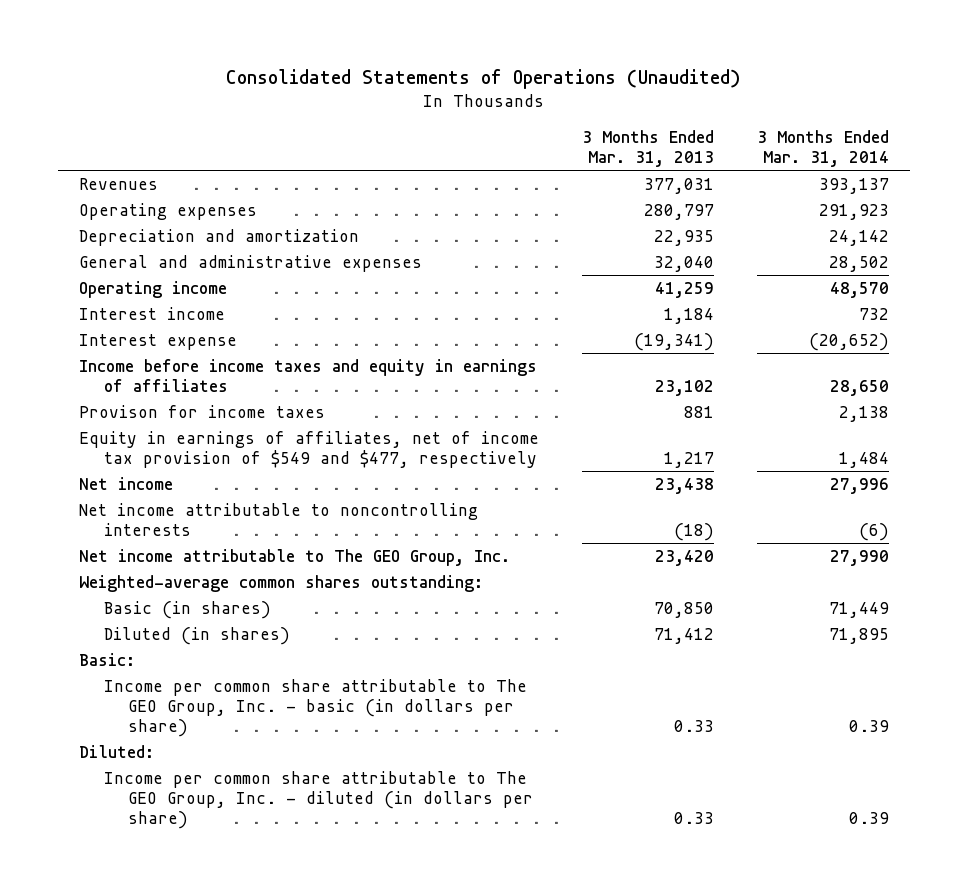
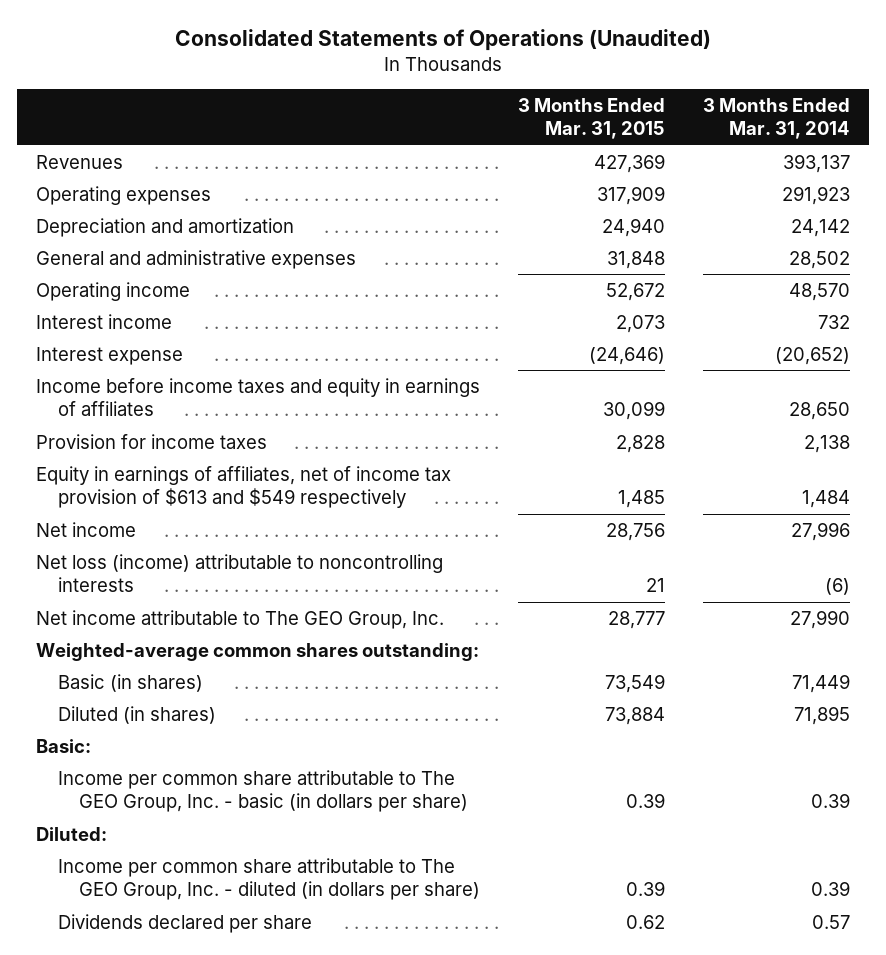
[582,130,715,168] 3 Months Ended Mar. 31, 2013 -> none
none -> [518,97,666,140] 3 Months Ended Mar. 31, 2015
[79,404,326,418] Provison for income taxes -> [36,433,268,449] Provision for income taxes
[79,430,540,468] Equity in earnings of affiliates, net of income tax provision of $549 and $477, respectively -> [36,465,452,509] Equity in earnings of affiliates, net of income tax provision of $613 and $549 respectively
[79,502,479,536] Net income attributable to noncontrolling interests -> [36,553,444,593] Net loss (income) attributable to noncontrolling interests
none -> [57,913,312,933] Dividends declared per share

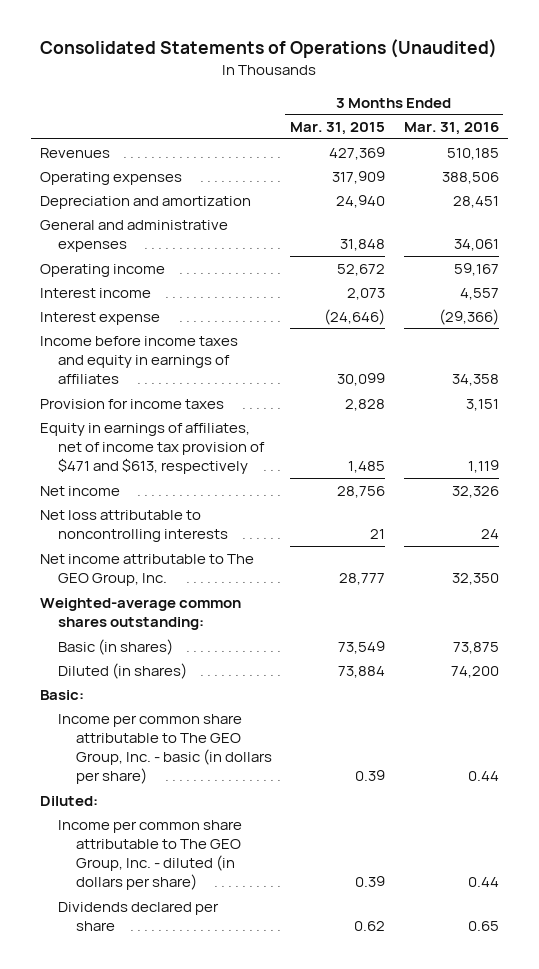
[703,97,851,140] 3 Months Ended Mar. 31, 2014 -> none
none -> [403,121,499,135] Mar. 31, 2016
[36,465,452,509] Equity in earnings of affiliates, net of income tax provision of $613 and $549 respectively -> [39,422,265,474] Equity in earnings of affiliates, net of income tax provision of $471 and $613, respectively
[36,553,444,593] Net loss (income) attributable to noncontrolling interests -> [39,509,228,542] Net loss attributable to noncontrolling interests

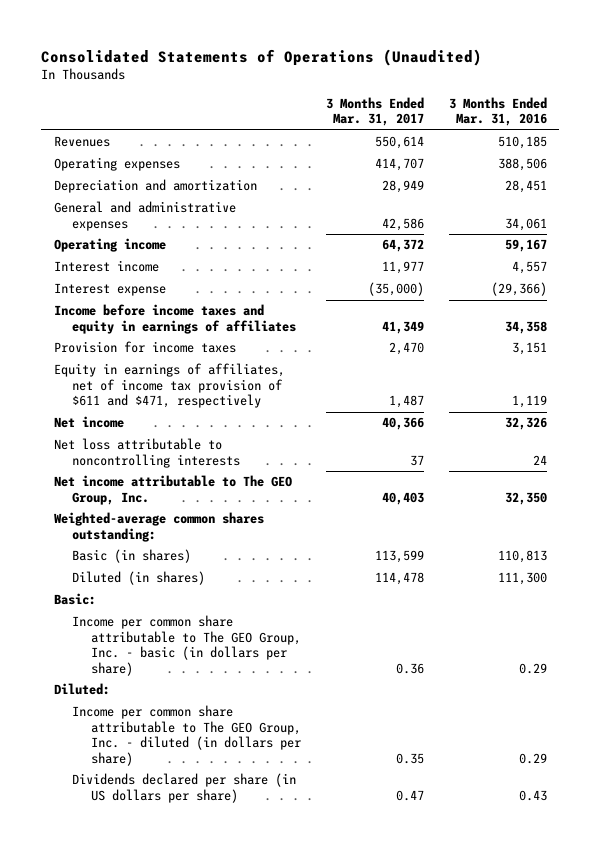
[290,121,386,135] Mar. 31, 2015 -> none
none -> [325,97,424,127] 3 Months Ended Mar. 31, 2017
[39,422,265,474] Equity in earnings of affiliates, net of income tax provision of $471 and $613, respectively -> [53,363,285,409] Equity in earnings of affiliates, net of income tax provision of $611 and $471, respectively
[452,641,499,654] 73,875 -> [497,550,547,564] 110,813
[450,665,499,678] 74,200 -> [497,572,547,586] 111,300
[467,771,499,782] 0.44 -> [518,662,547,674] 0.29
[467,877,499,888] 0.44 -> [518,752,547,764] 0.29
[57,901,219,931] Dividends declared per share -> [72,773,297,803] Dividends declared per share (in US dollars per share)
[467,920,499,931] 0.65 -> [518,789,547,801] 0.43

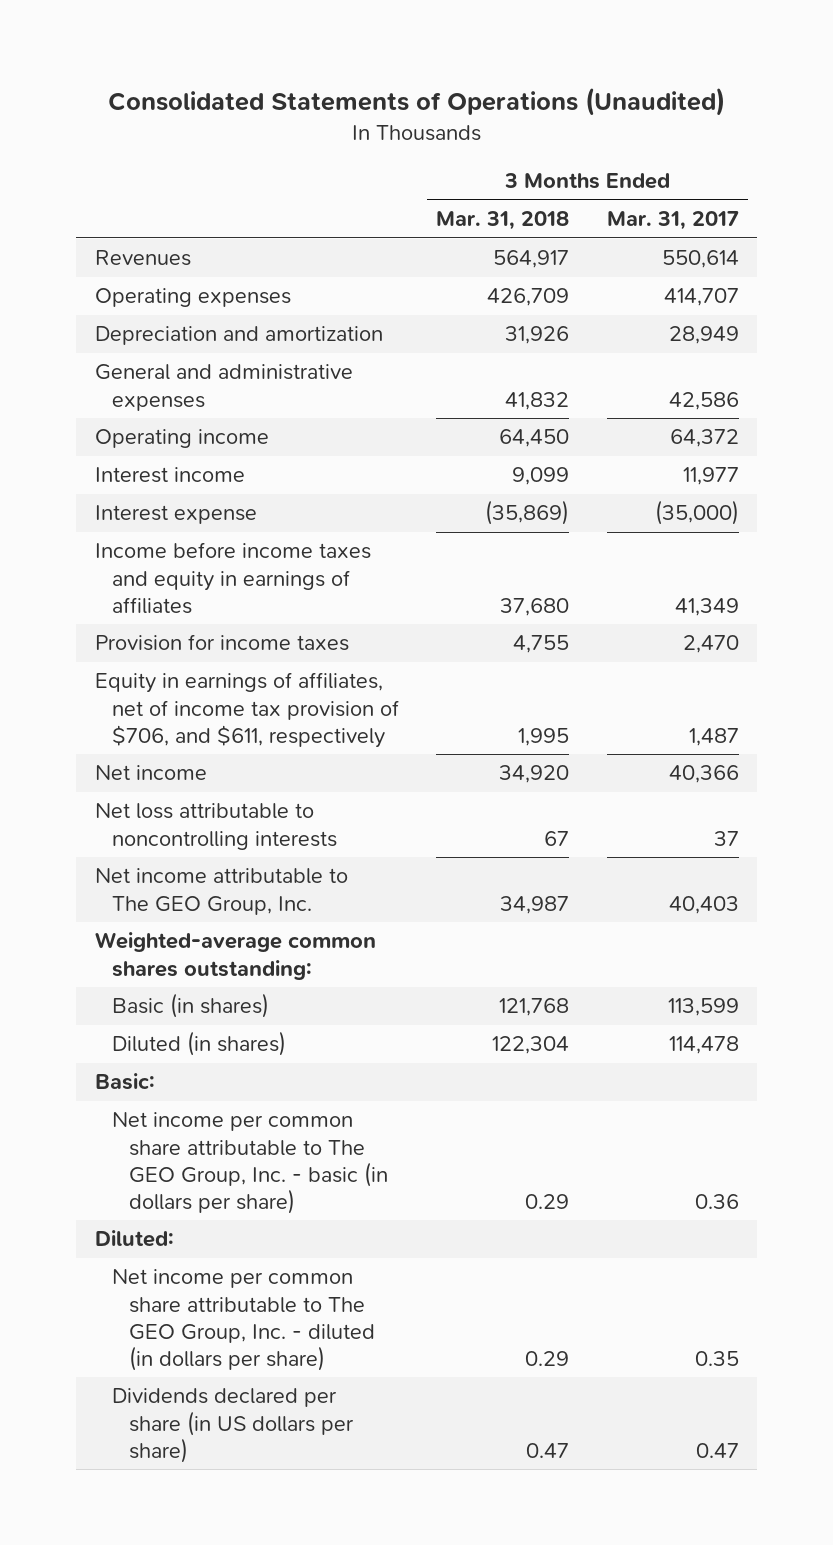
[448,97,547,127] 3 Months Ended Mar. 31, 2016 -> none
none -> [436,211,570,231] Mar. 31, 2018
[53,363,285,409] Equity in earnings of affiliates, net of income tax provision of $611 and $471, respectively -> [94,672,399,748] Equity in earnings of affiliates, net of income tax provision of $706, and $611, respectively
[72,615,301,676] Income per common share attributable to The GEO Group, Inc. - basic (in dollars per share) -> [111,1112,389,1214] Net income per common share attributable to The GEO Group, Inc. - basic (in dollars per share)
[72,705,301,766] Income per common share attributable to The GEO Group, Inc. - diluted (in dollars per share) -> [111,1269,376,1371] Net income per common share attributable to The GEO Group, Inc. - diluted (in dollars per share)

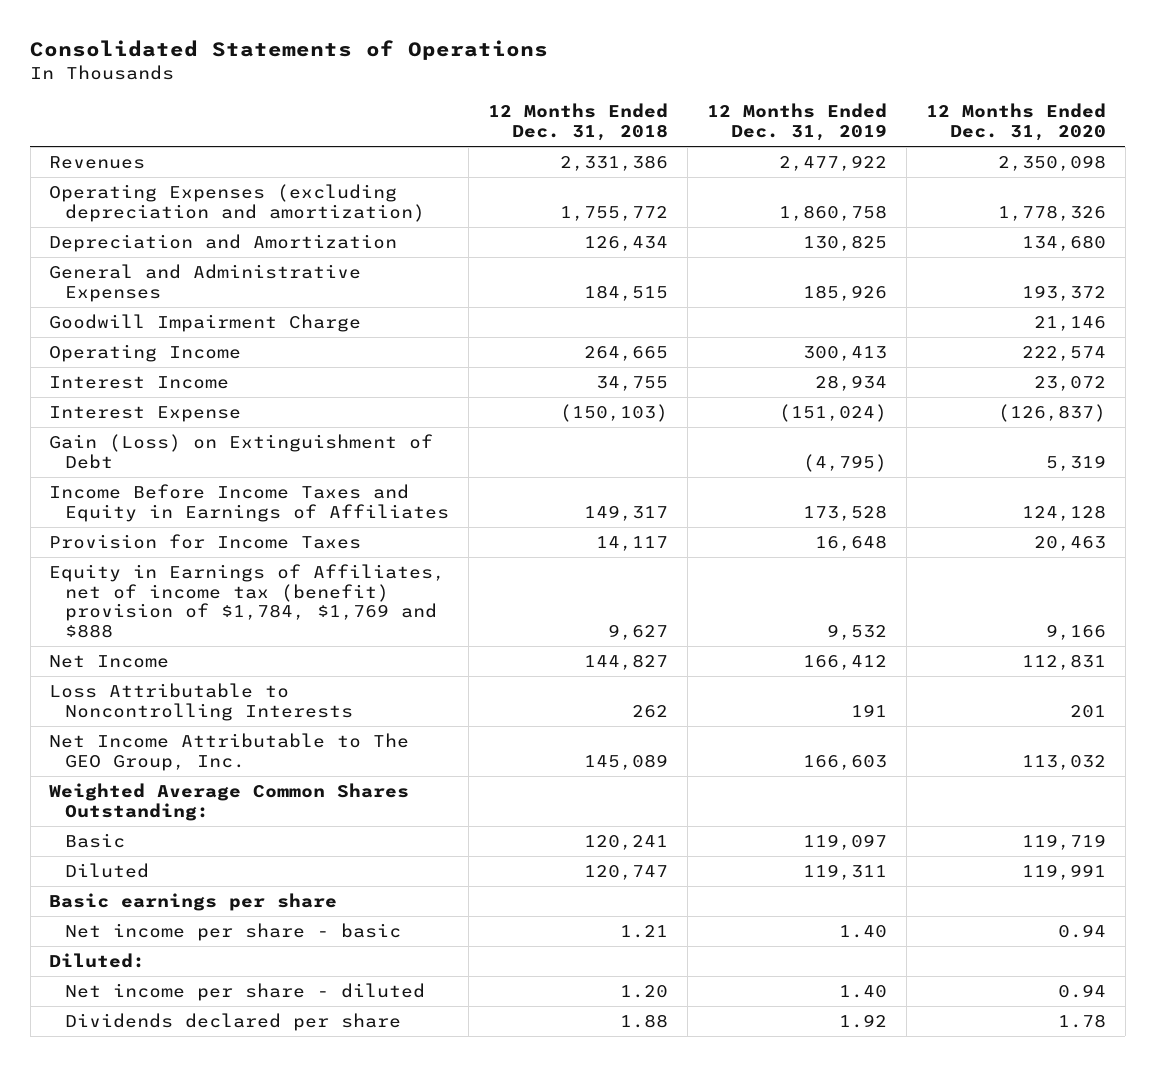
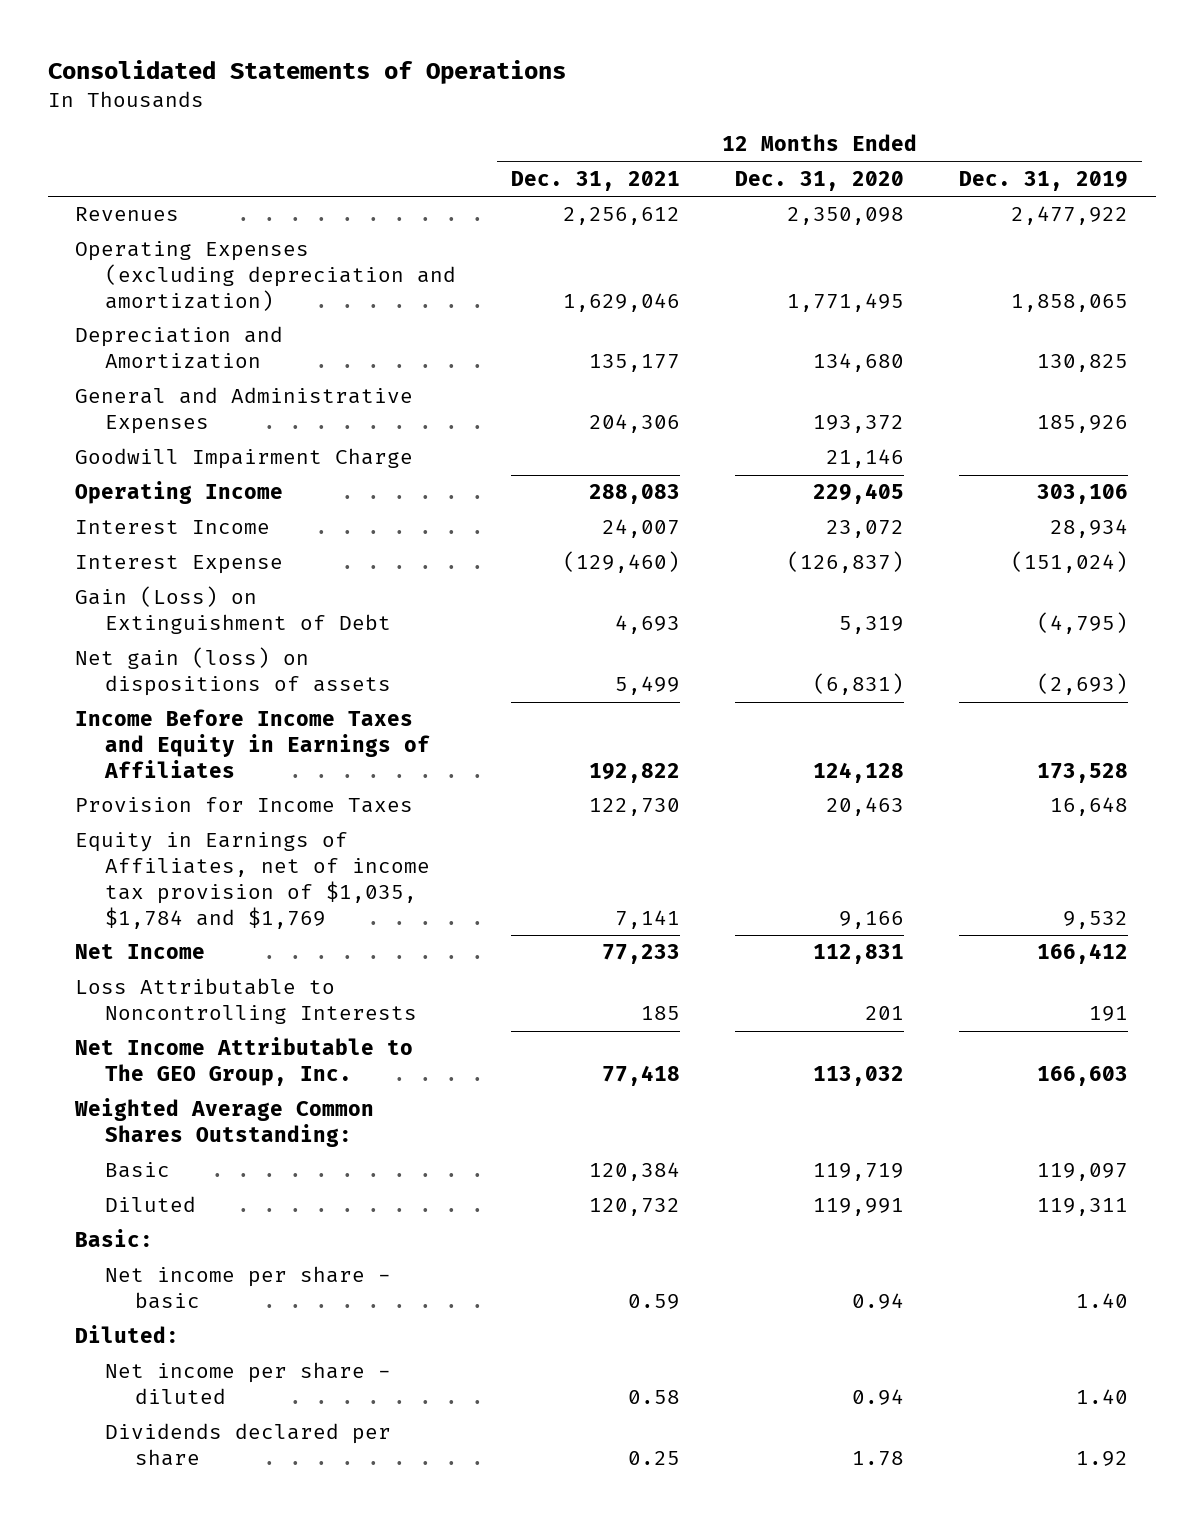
[488,103,669,142] 12 Months Ended Dec. 31, 2018 -> none
none -> [511,171,681,192] Dec. 31, 2021
[778,204,887,221] 1,860,758 -> [1011,294,1129,313] 1,858,065
[997,204,1106,221] 1,778,326 -> [787,293,905,313] 1,771,495
[802,345,887,361] 300,413 -> [1037,484,1129,505] 303,106
[1021,345,1106,361] 222,574 -> [813,483,905,505] 229,405
none -> [75,647,392,697] Net gain (loss) on dispositions of assets
[49,563,446,639] Equity in Earnings of Affiliates, net of income tax (benefit) provision of $1,784, $1,769 and $888 -> [75,832,431,929] Equity in Earnings of Affiliates, net of income tax provision of $1,035, $1,784 and $1,769
[49,892,338,911] Basic earnings per share -> [75,1229,154,1248] Basic:

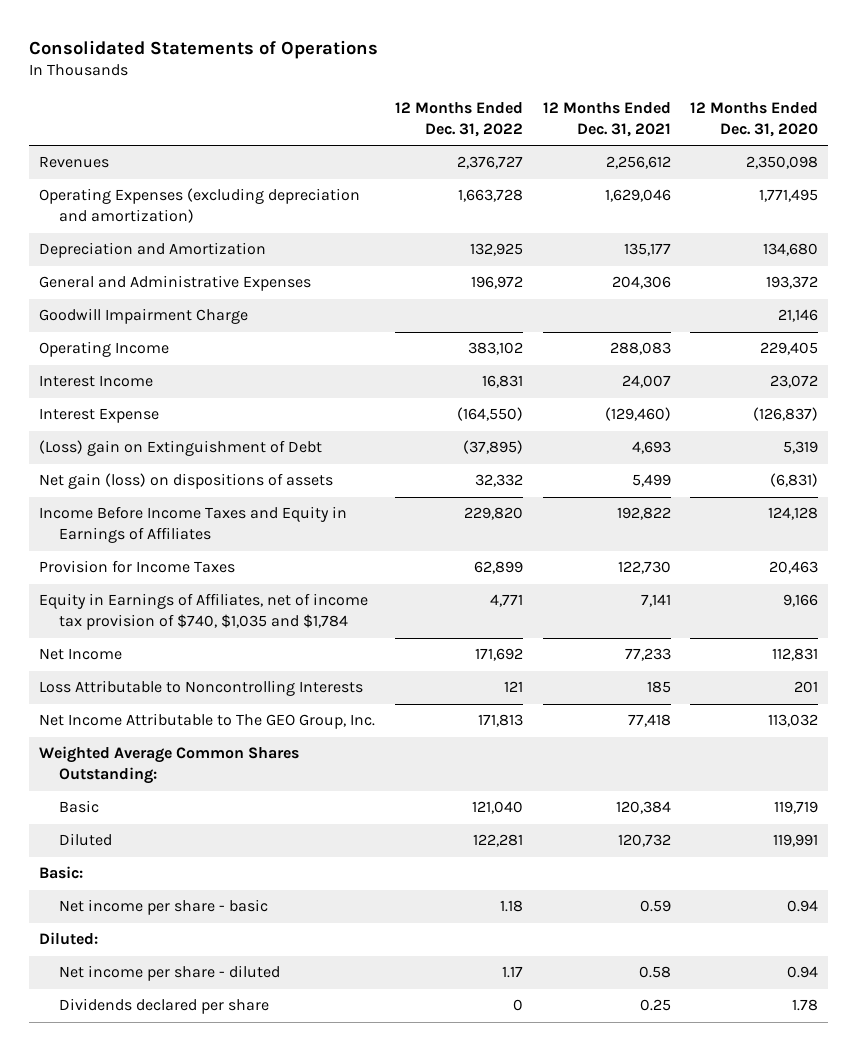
[959,171,1129,192] Dec. 31, 2019 -> none
none -> [394,101,523,137] 12 Months Ended Dec. 31, 2022
[75,586,392,635] Gain (Loss) on Extinguishment of Debt -> [38,440,322,457] (Loss) gain on Extinguishment of Debt
[75,832,431,929] Equity in Earnings of Affiliates, net of income tax provision of $1,035, $1,784 and $1,769 -> [38,593,368,631] Equity in Earnings of Affiliates, net of income tax provision of $740, $1,035 and $1,784

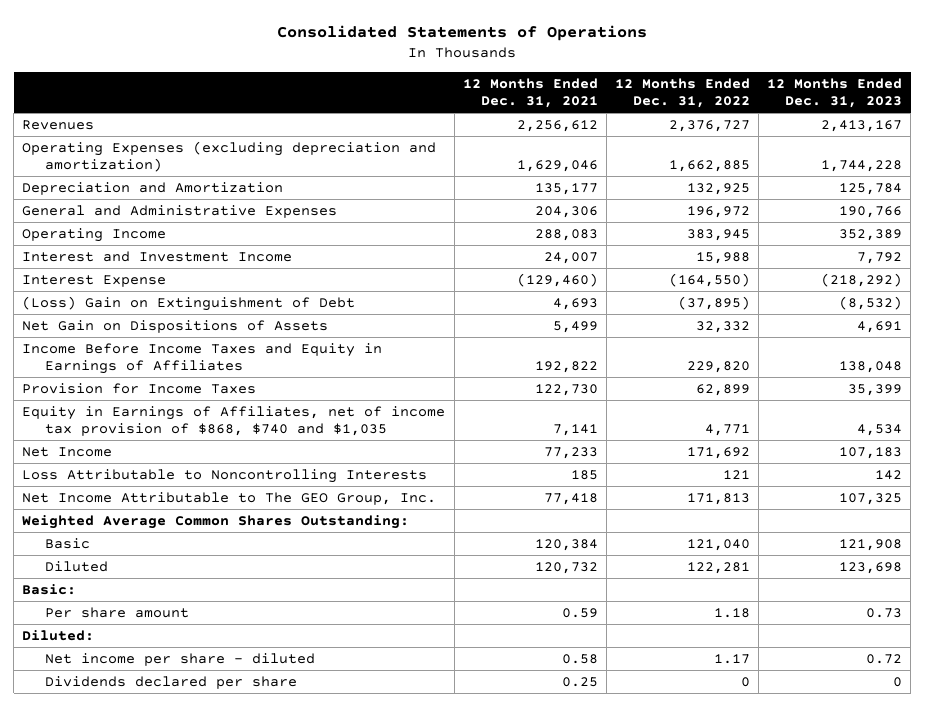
[690,101,819,137] 12 Months Ended Dec. 31, 2020 -> none
none -> [767,77,903,109] 12 Months Ended Dec. 31, 2023
[457,189,523,203] 1,663,728 -> [668,160,750,173] 1,662,885
[38,308,248,325] Goodwill Impairment Charge -> none
[467,342,523,356] 383,102 -> [686,228,750,241] 383,945
[38,375,153,388] Interest Income -> [22,250,293,262] Interest and Investment Income
[481,375,523,389] 16,831 -> [695,251,750,264] 15,988
[38,440,322,457] (Loss) gain on Extinguishment of Debt -> [22,295,356,311] (Loss) Gain on Extinguishment of Debt
[38,473,333,490] Net gain (loss) on dispositions of assets -> [22,319,329,333] Net Gain on Dispositions of Assets
[38,593,368,631] Equity in Earnings of Affiliates, net of income tax provision of $740, $1,035 and $1,784 -> [22,405,446,437] Equity in Earnings of Affiliates, net of income tax provision of $868, $740 and $1,035
[59,899,269,916] Net income per share - basic -> [45,606,190,618] Per share amount

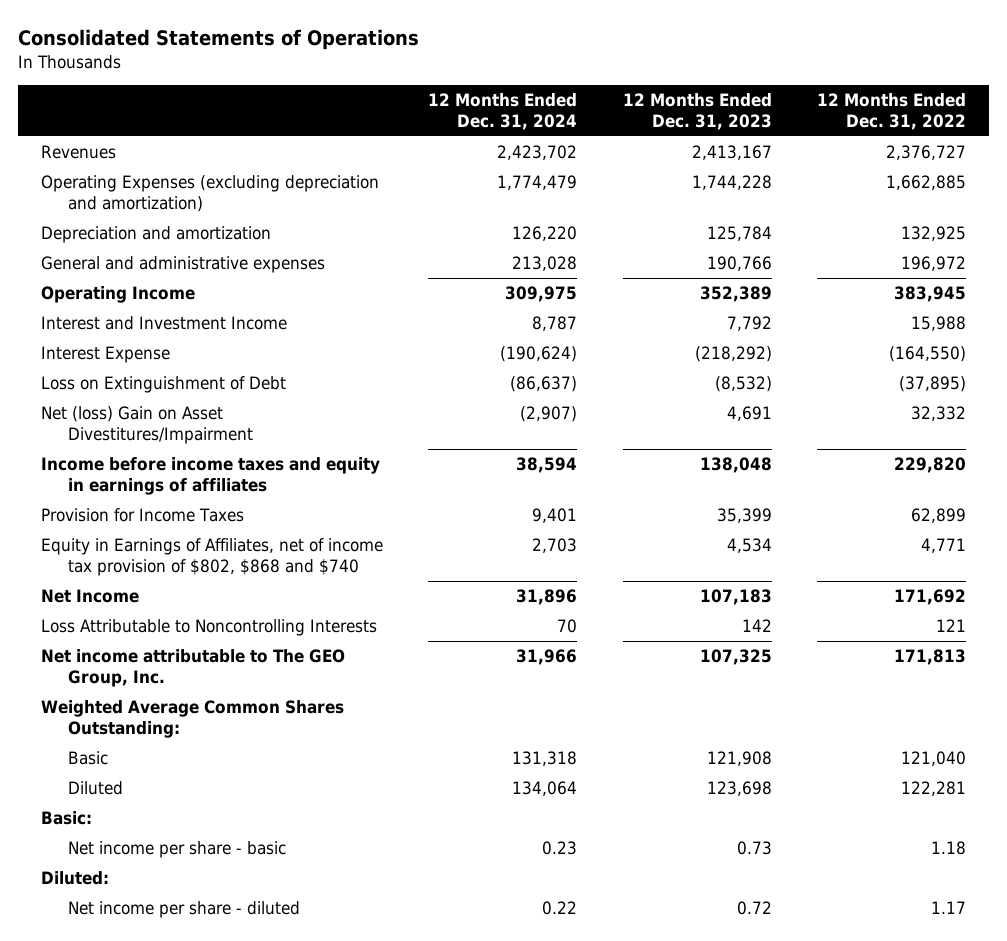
[462,77,598,109] 12 Months Ended Dec. 31, 2021 -> none
none -> [428,93,578,130] 12 Months Ended Dec. 31, 2024
[22,181,284,195] Depreciation and Amortization -> [40,226,271,244] Depreciation and amortization
[22,204,338,218] General and Administrative Expenses -> [40,256,325,274] General and administrative expenses
[22,295,356,311] (Loss) Gain on Extinguishment of Debt -> [40,376,286,394] Loss on Extinguishment of Debt
[22,319,329,333] Net Gain on Dispositions of Assets -> [40,406,253,445] Net (loss) Gain on Asset Divestitures/Impairment
[22,342,383,375] Income Before Income Taxes and Equity in Earnings of Affiliates -> [40,457,380,496] Income before income taxes and equity in earnings of affiliates
[22,405,446,437] Equity in Earnings of Affiliates, net of income tax provision of $868, $740 and $1,035 -> [40,538,383,577] Equity in Earnings of Affiliates, net of income tax provision of $802, $868 and $740
[22,491,437,505] Net Income Attributable to The GEO Group, Inc. -> [40,649,345,688] Net income attributable to The GEO Group, Inc.
[45,606,190,618] Per share amount -> [67,841,286,859] Net income per share - basic
[45,675,298,689] Dividends declared per share -> none

